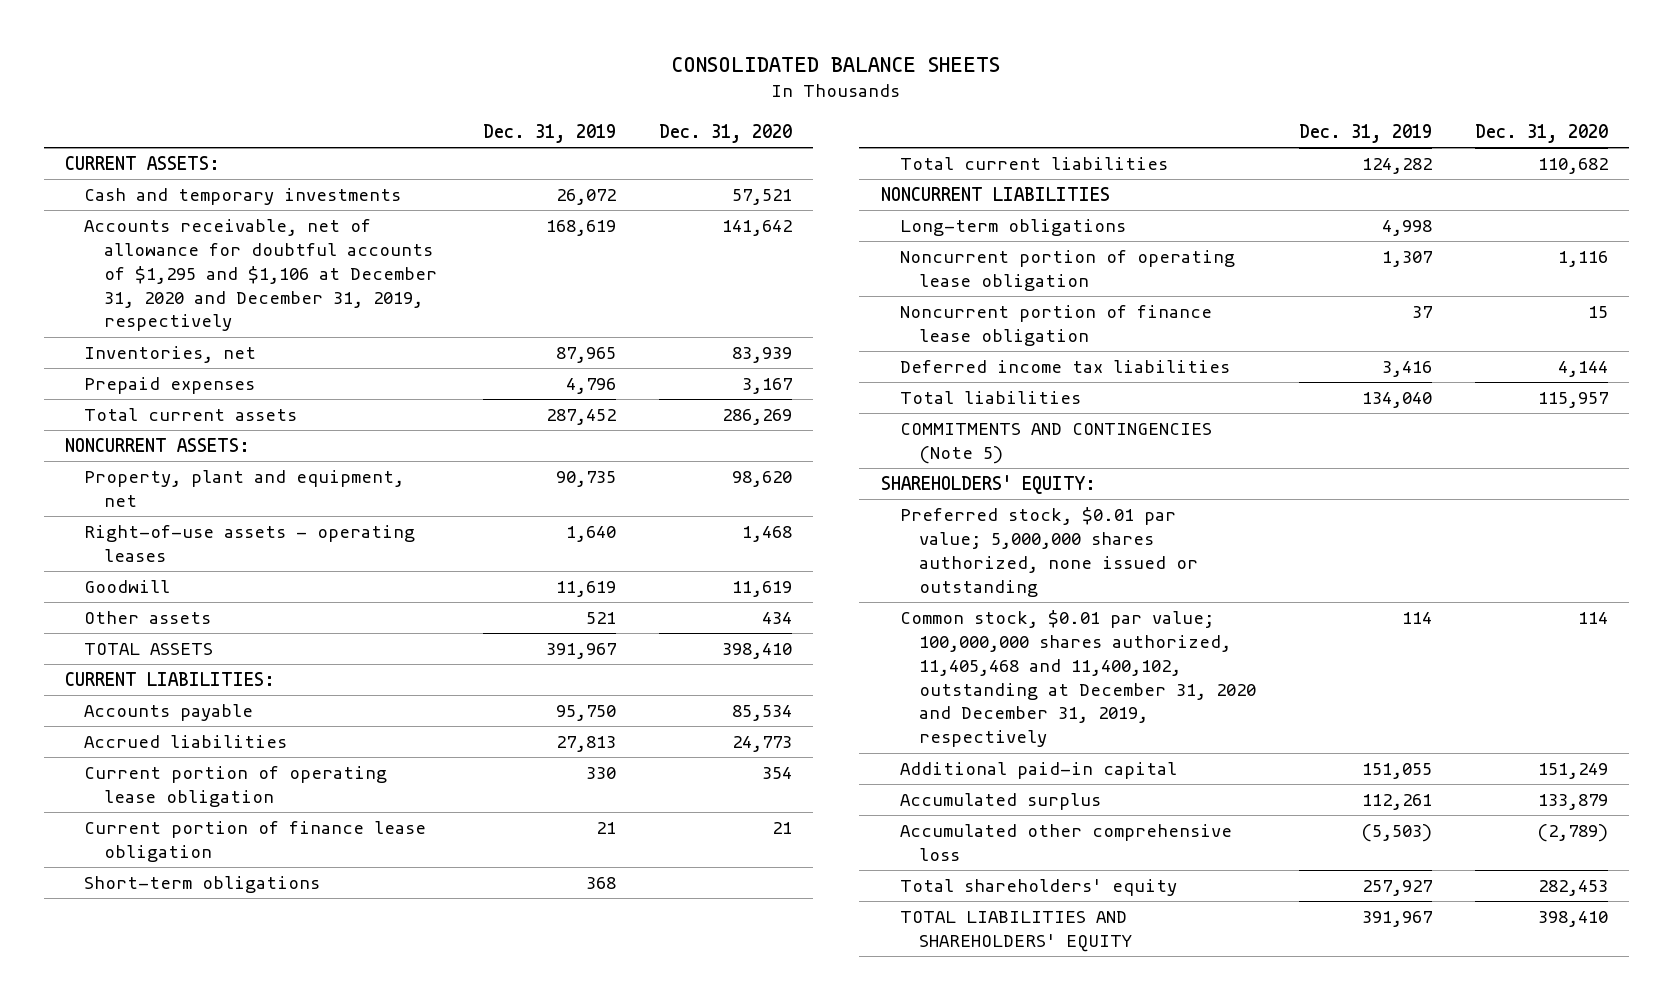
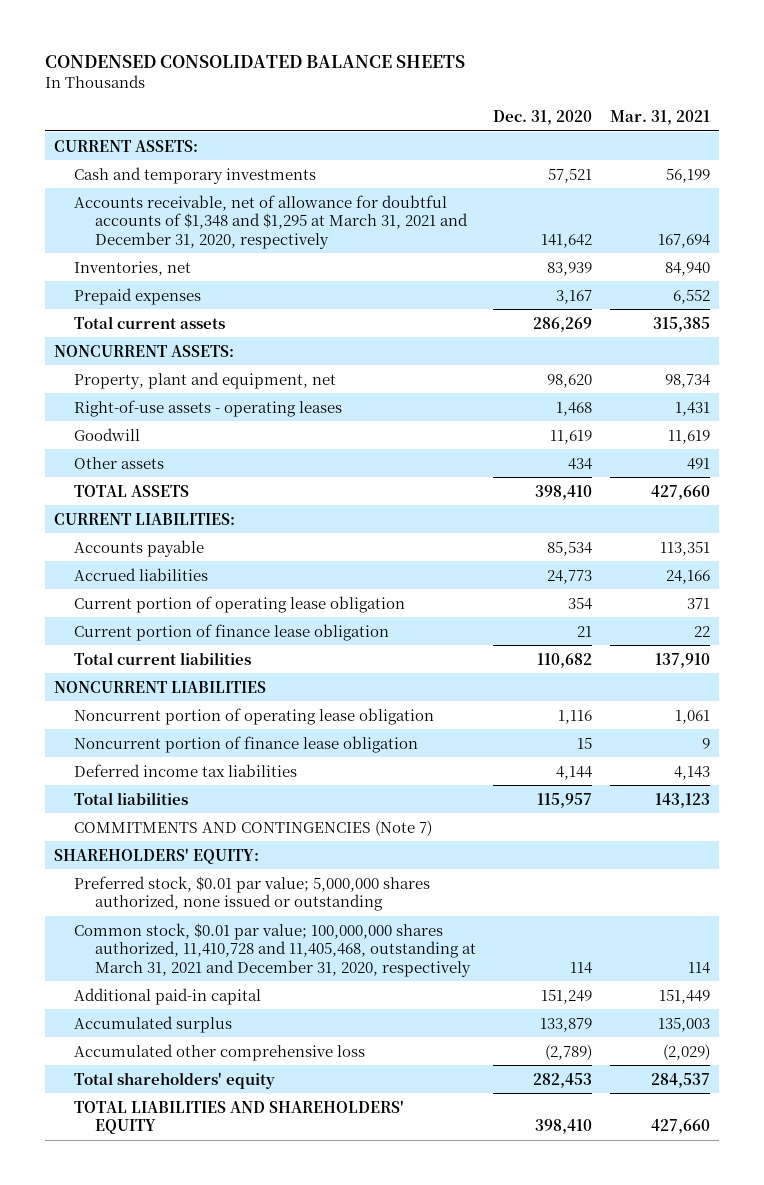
[671,57,1001,73] CONSOLIDATED BALANCE SHEETS -> [44,54,465,68] CONDENSED CONSOLIDATED BALANCE SHEETS
[483,123,617,143] Dec. 31, 2019 -> none
none -> [609,110,710,126] Mar. 31, 2021
[84,219,437,332] Accounts receivable, net of allowance for doubtful accounts of $1,295 and $1,106 at December 31, 2020 and December 31, 2019, respectively -> [74,194,468,249] Accounts receivable, net of allowance for doubtful accounts of $1,348 and $1,295 at March 31, 2021 and December 31, 2020, respectively
[84,876,321,894] Short-term obligations -> none
[900,219,1127,237] Long-term obligations -> none
[900,423,1213,464] COMMITMENTS AND CONTINGENCIES (Note 5) -> [74,819,433,836] COMMITMENTS AND CONTINGENCIES (Note 7)
[900,610,1257,748] Common stock, $0.01 par value; 100,000,000 shares authorized, 11,405,468 and 11,400,102, outstanding at December 31, 2020 and December 31, 2019, respectively -> [74,922,476,977] Common stock, $0.01 par value; 100,000,000 shares authorized, 11,410,728 and 11,405,468, outstanding at March 31, 2021 and December 31, 2020, respectively

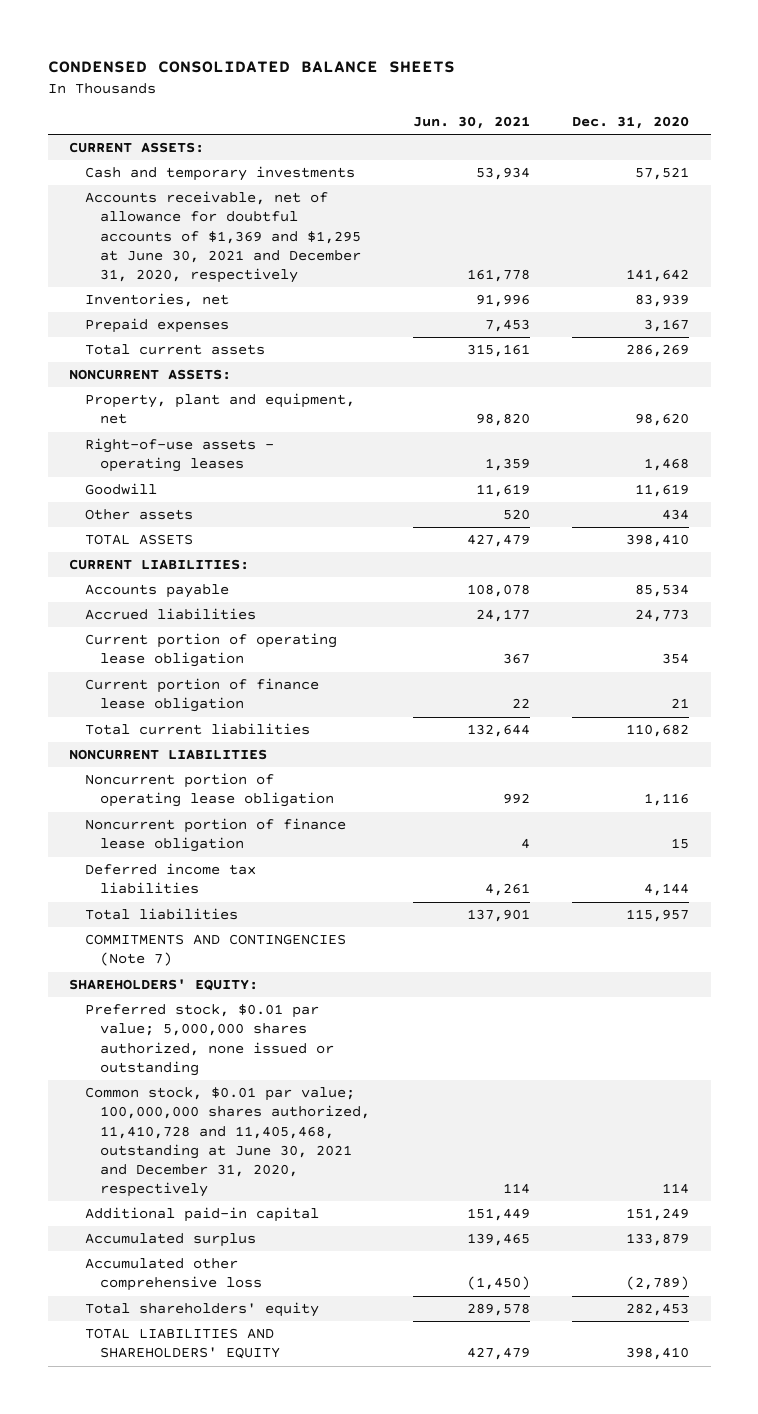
[609,110,710,126] Mar. 31, 2021 -> none
none -> [412,115,530,129] Jun. 30, 2021
[74,194,468,249] Accounts receivable, net of allowance for doubtful accounts of $1,348 and $1,295 at March 31, 2021 and December 31, 2020, respectively -> [84,191,362,283] Accounts receivable, net of allowance for doubtful accounts of $1,369 and $1,295 at June 30, 2021 and December 31, 2020, respectively
[74,922,476,977] Common stock, $0.01 par value; 100,000,000 shares authorized, 11,410,728 and 11,405,468, outstanding at March 31, 2021 and December 31, 2020, respectively -> [84,1087,371,1198] Common stock, $0.01 par value; 100,000,000 shares authorized, 11,410,728 and 11,405,468, outstanding at June 30, 2021 and December 31, 2020, respectively

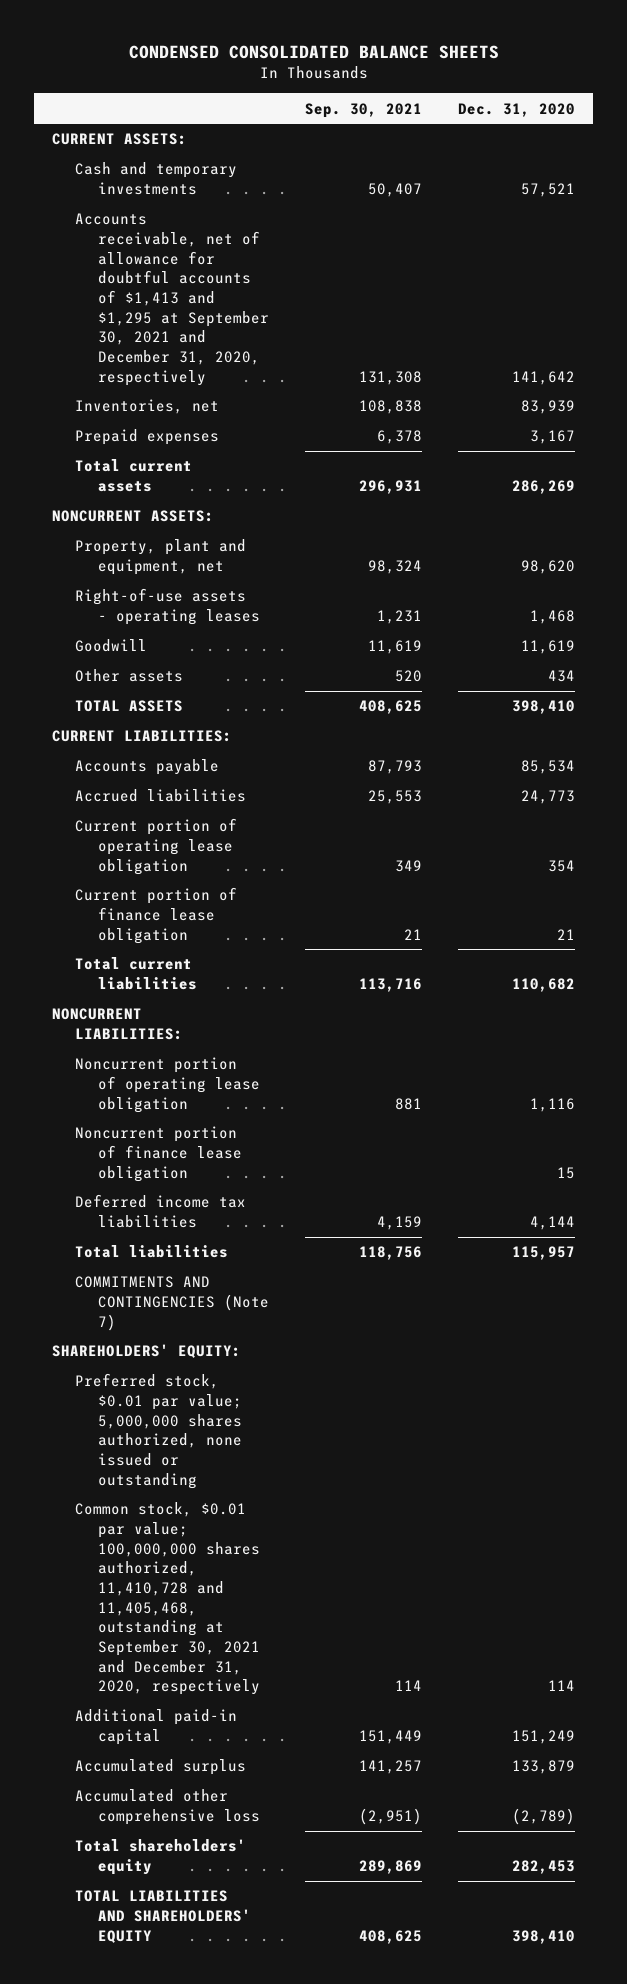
[412,115,530,129] Jun. 30, 2021 -> none
none -> [304,102,422,118] Sep. 30, 2021
[84,191,362,283] Accounts receivable, net of allowance for doubtful accounts of $1,369 and $1,295 at June 30, 2021 and December 31, 2020, respectively -> [74,213,269,386] Accounts receivable, net of allowance for doubtful accounts of $1,413 and $1,295 at September 30, 2021 and December 31, 2020, respectively
[68,749,267,761] NONCURRENT LIABILITIES -> [52,1008,183,1040] NONCURRENT LIABILITIES:
[84,1087,371,1198] Common stock, $0.01 par value; 100,000,000 shares authorized, 11,410,728 and 11,405,468, outstanding at June 30, 2021 and December 31, 2020, respectively -> [74,1502,260,1696] Common stock, $0.01 par value; 100,000,000 shares authorized, 11,410,728 and 11,405,468, outstanding at September 30, 2021 and December 31, 2020, respectively

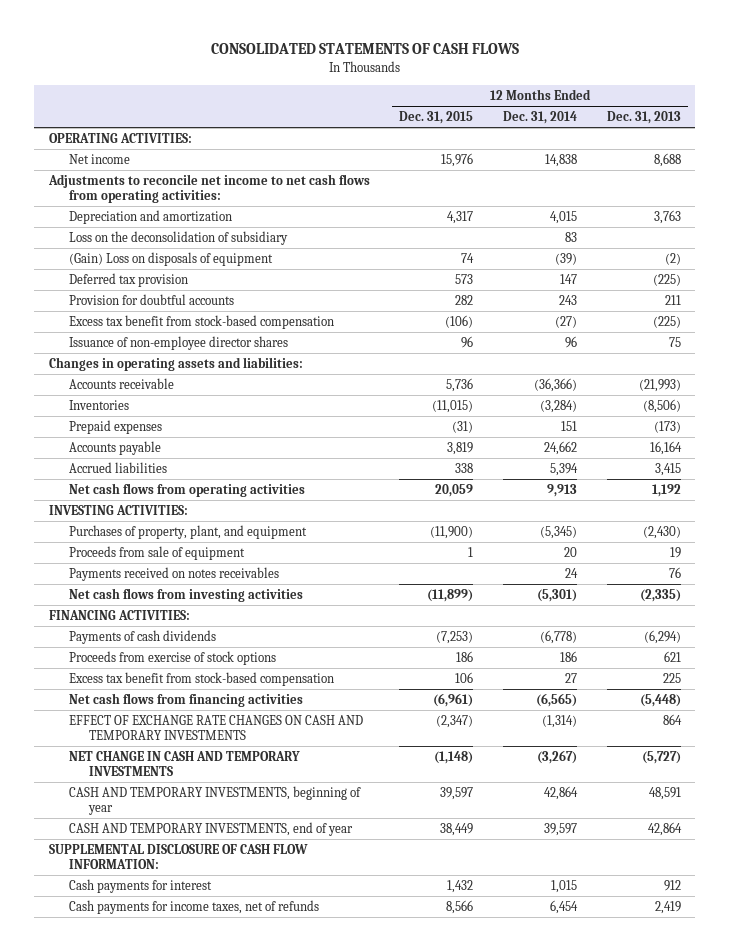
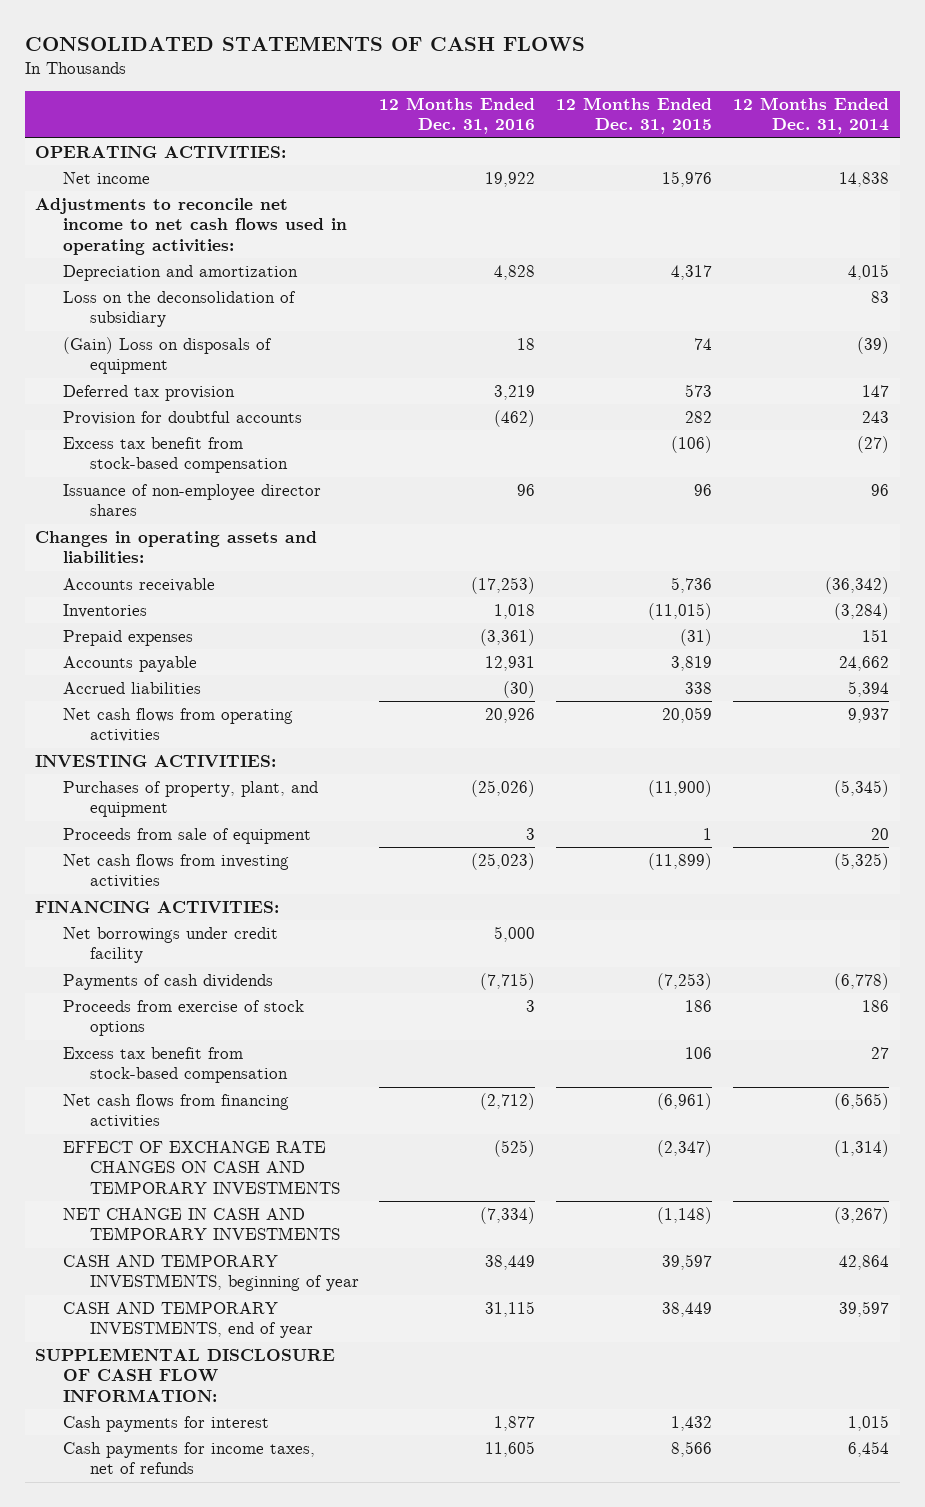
[606,111,681,125] Dec. 31, 2013 -> none
none -> [379,96,536,135] 12 Months Ended Dec. 31, 2016
[47,173,370,204] Adjustments to reconcile net income to net cash flows from operating activities: -> [35,198,347,255] Adjustments to reconcile net income to net cash flows used in operating activities:
[533,377,577,392] (36,366) -> [825,577,890,595] (36,342)
[546,483,577,497] 9,913 -> [848,708,890,724] 9,937
[68,566,279,581] Payments received on notes receivables -> none
[536,588,577,602] (5,301) -> [834,853,890,871] (5,325)
none -> [62,927,278,964] Net borrowings under credit facility

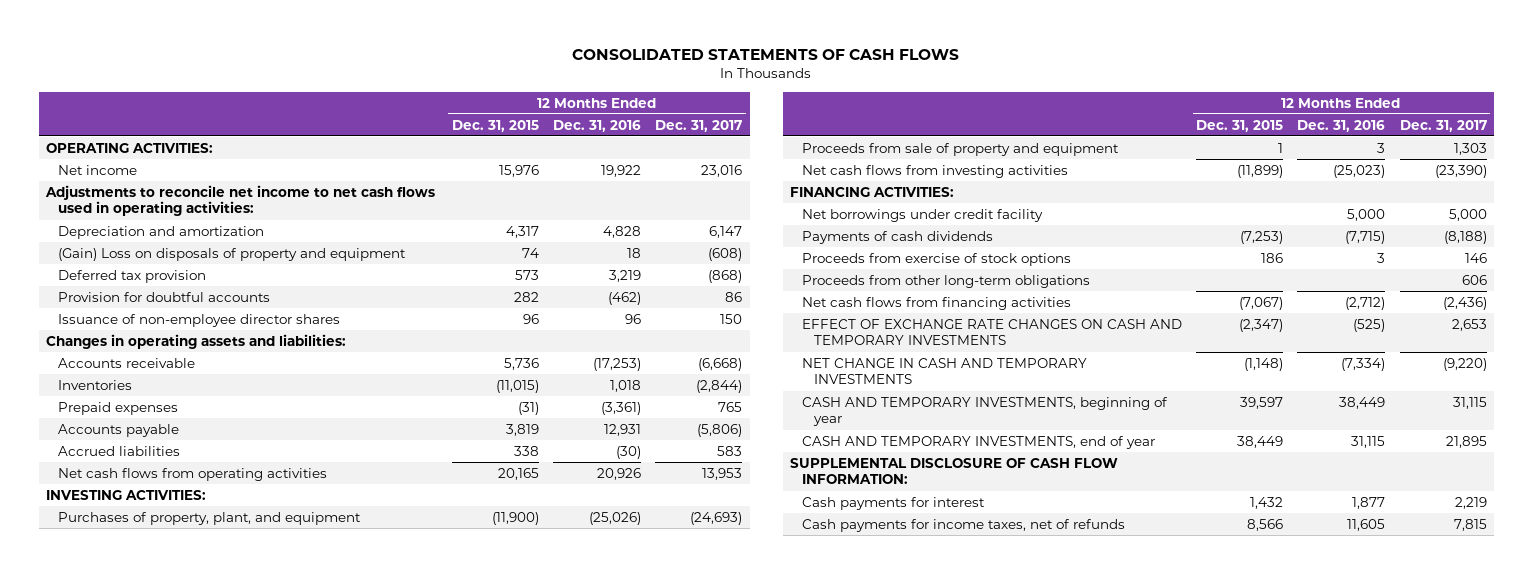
[733,96,890,135] 12 Months Ended Dec. 31, 2014 -> none
none -> [655,119,743,132] Dec. 31, 2017
[62,291,296,328] Loss on the deconsolidation of subsidiary -> none
[62,337,272,375] (Gain) Loss on disposals of equipment -> [57,247,406,261] (Gain) Loss on disposals of property and equipment
[62,437,288,474] Excess tax benefit from stock-based compensation -> none
[662,707,713,724] 20,059 -> [498,467,540,480] 20,165
[62,828,311,845] Proceeds from sale of equipment -> [802,142,1120,156] Proceeds from sale of property and equipment
[62,1047,288,1084] Excess tax benefit from stock-based compensation -> none
none -> [802,274,1091,288] Proceeds from other long-term obligations
[657,1093,713,1111] (6,961) -> [1239,296,1284,310] (7,067)

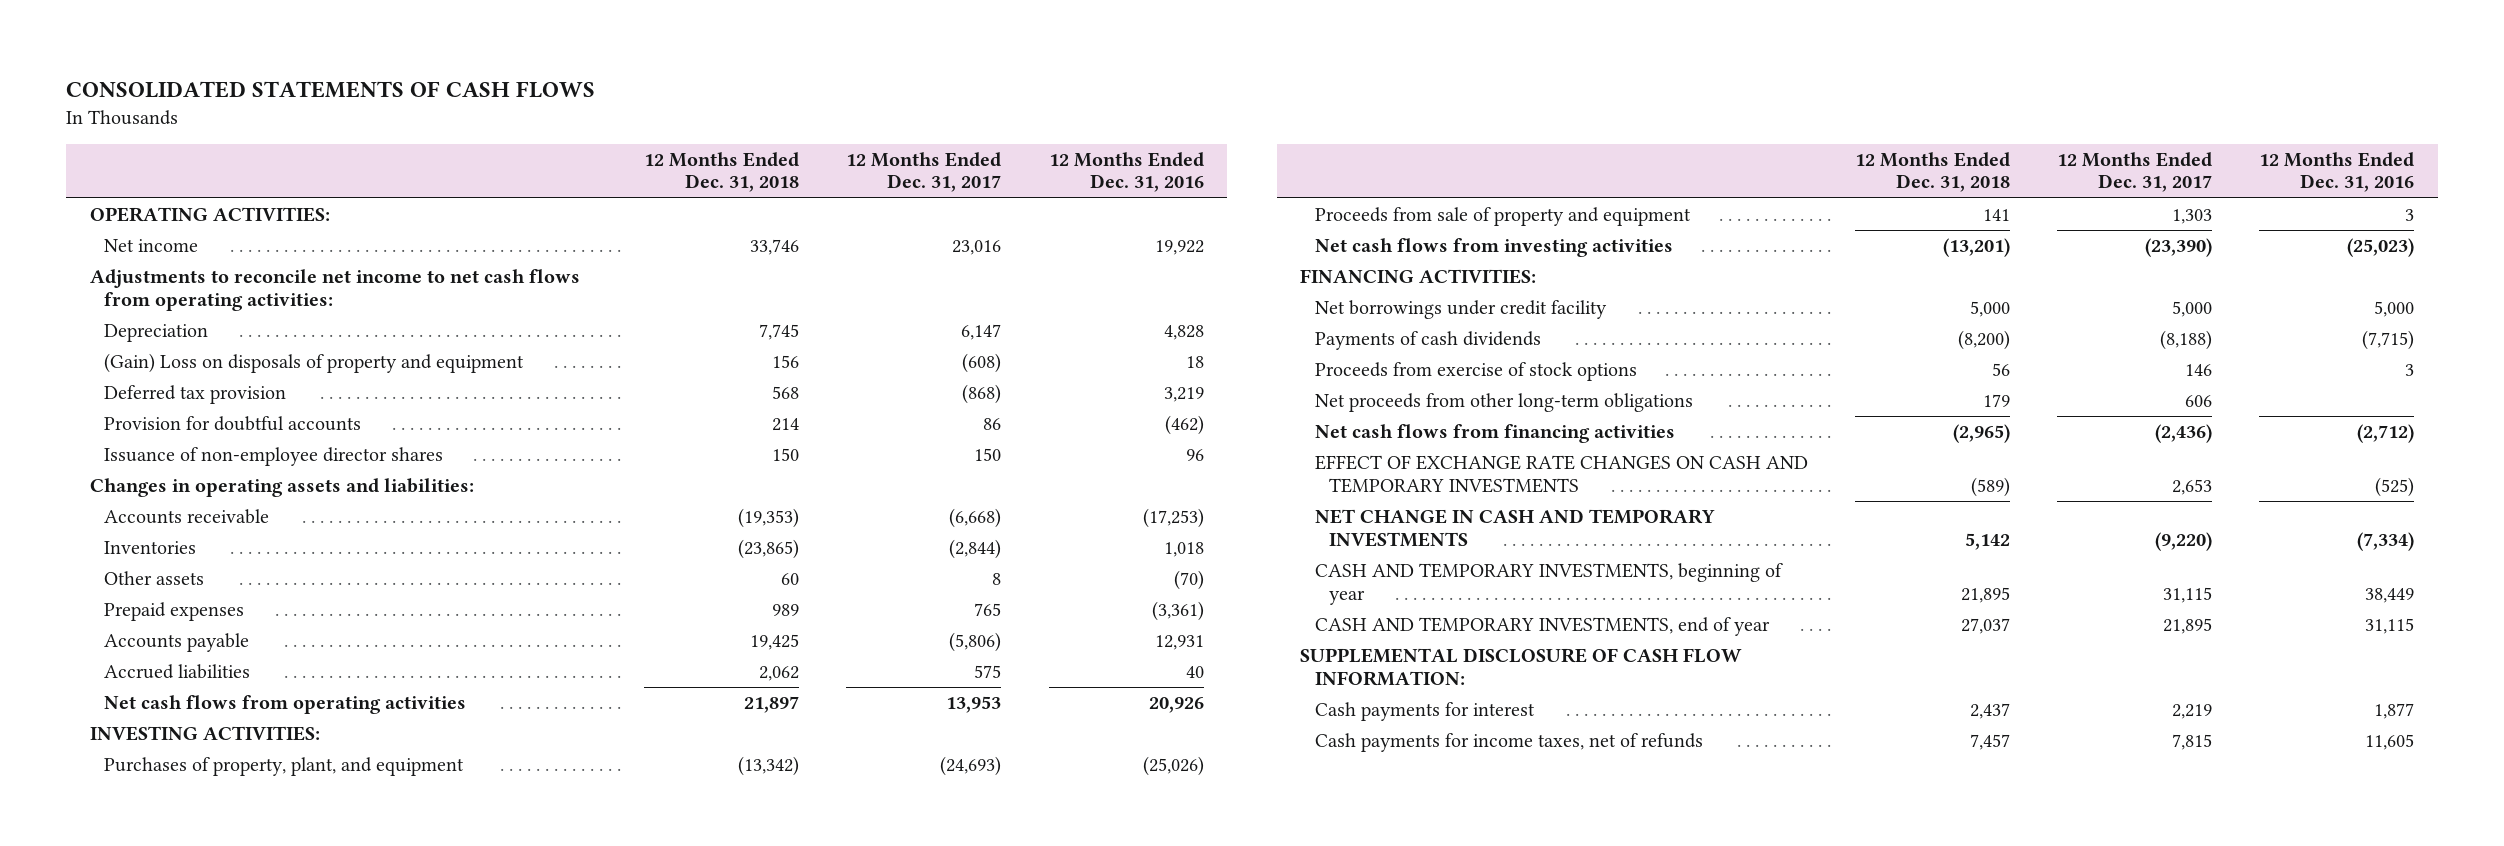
[452,119,540,132] Dec. 31, 2015 -> none
none -> [644,151,800,193] 12 Months Ended Dec. 31, 2018
[45,184,436,217] Adjustments to reconcile net income to net cash flows used in operating activities: -> [89,269,580,311] Adjustments to reconcile net income to net cash flows from operating activities:
[57,225,264,239] Depreciation and amortization -> [104,324,209,343] Depreciation
none -> [104,571,205,586] Other assets
[616,445,642,459] (30) -> [1185,666,1204,679] 40
[717,445,743,456] 583 -> [974,665,1002,679] 575
[802,274,1091,288] Proceeds from other long-term obligations -> [1314,393,1693,413] Net proceeds from other long-term obligations

